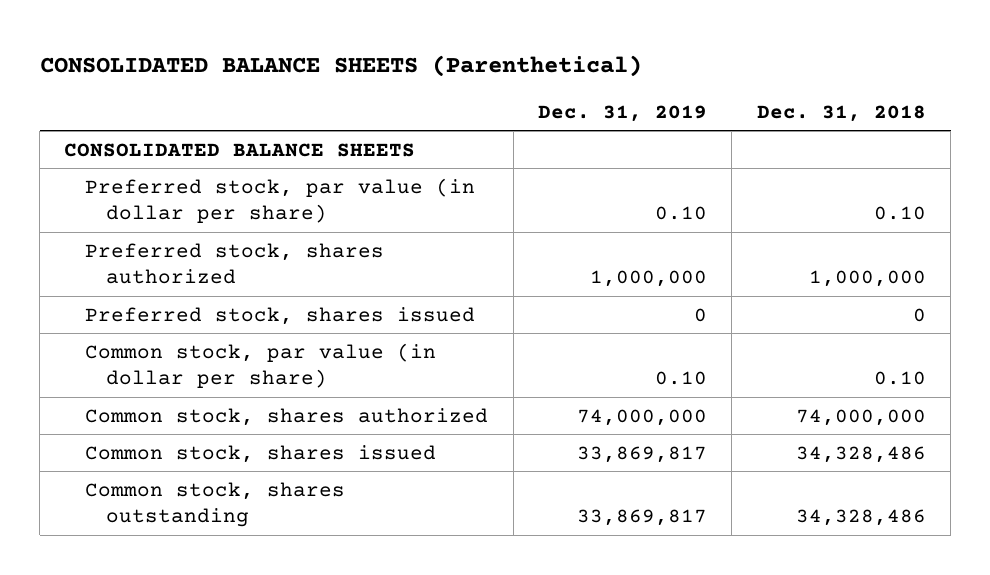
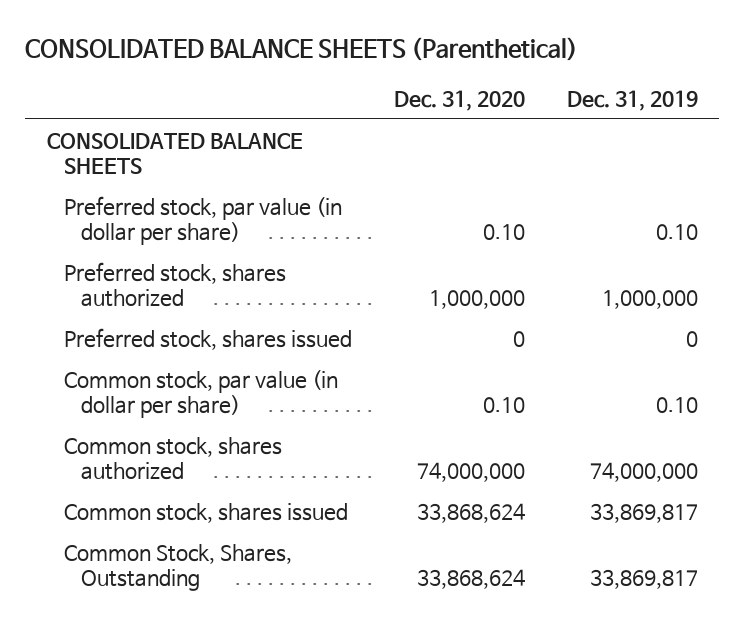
[756,104,926,122] Dec. 31, 2018 -> none
none -> [394,89,526,111] Dec. 31, 2020
[85,481,346,528] Common stock, shares outstanding -> [63,543,292,591] Common Stock, Shares, Outstanding

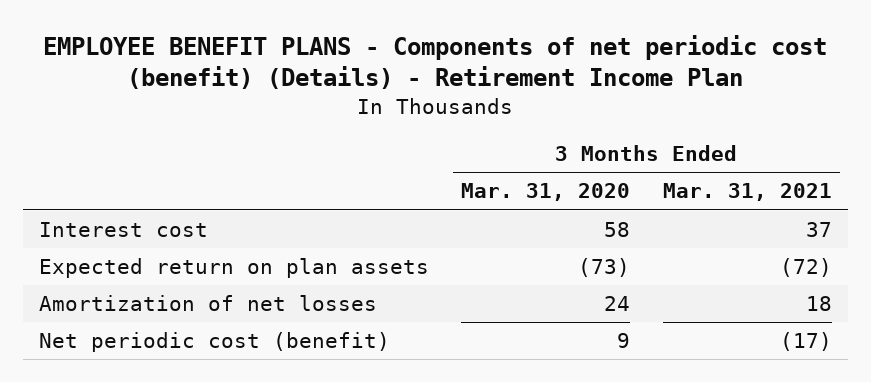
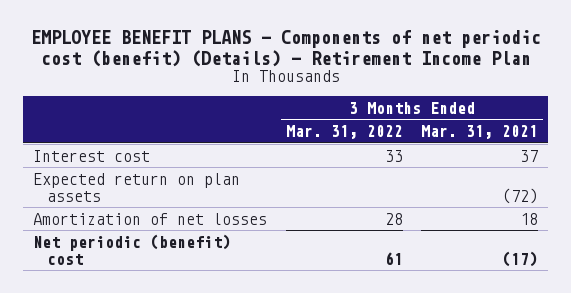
[461,183,631,202] Mar. 31, 2020 -> none
none -> [285,124,403,139] Mar. 31, 2022
[38,332,390,353] Net periodic cost (benefit) -> [32,233,231,265] Net periodic (benefit) cost

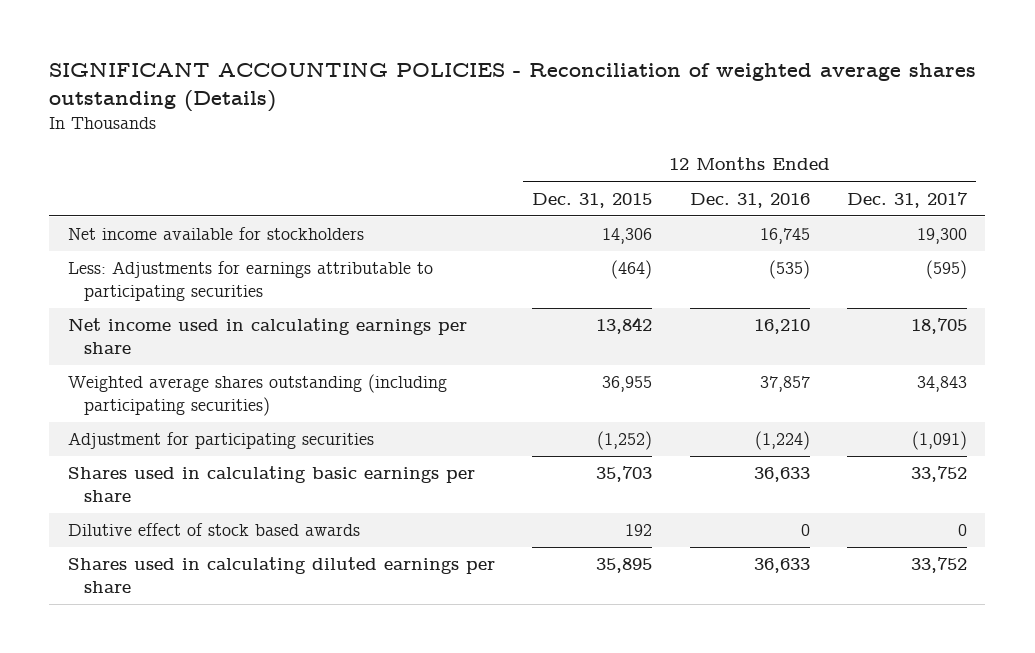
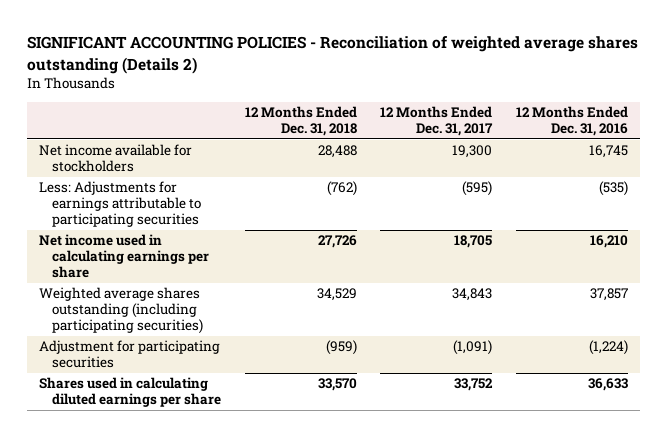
[49,62,977,113] SIGNIFICANT ACCOUNTING POLICIES - Reconciliation of weighted average shares outstanding (Details) -> [27,36,639,74] SIGNIFICANT ACCOUNTING POLICIES - Reconciliation of weighted average shares outstanding (Details 2)
[532,192,653,208] Dec. 31, 2015 -> none
none -> [244,106,357,137] 12 Months Ended Dec. 31, 2018
[68,466,476,503] Shares used in calculating basic earnings per share -> none
[68,523,361,537] Dilutive effect of stock based awards -> none

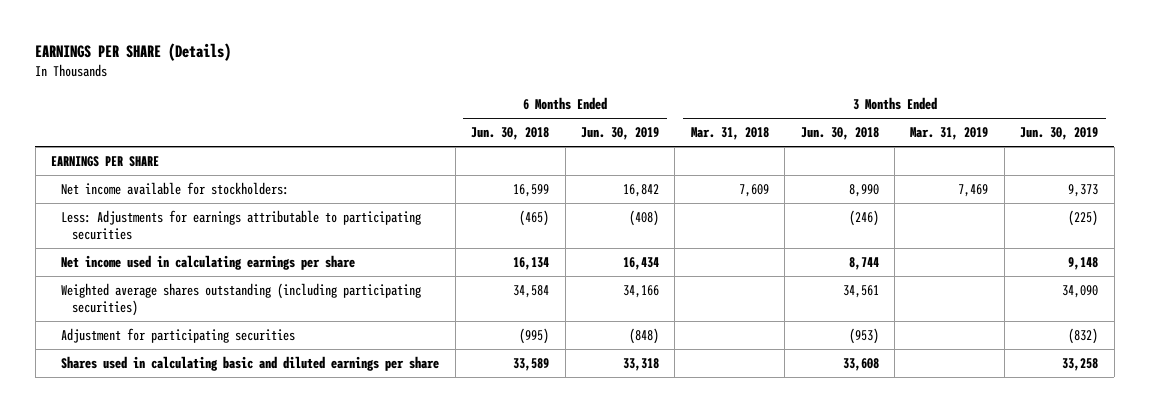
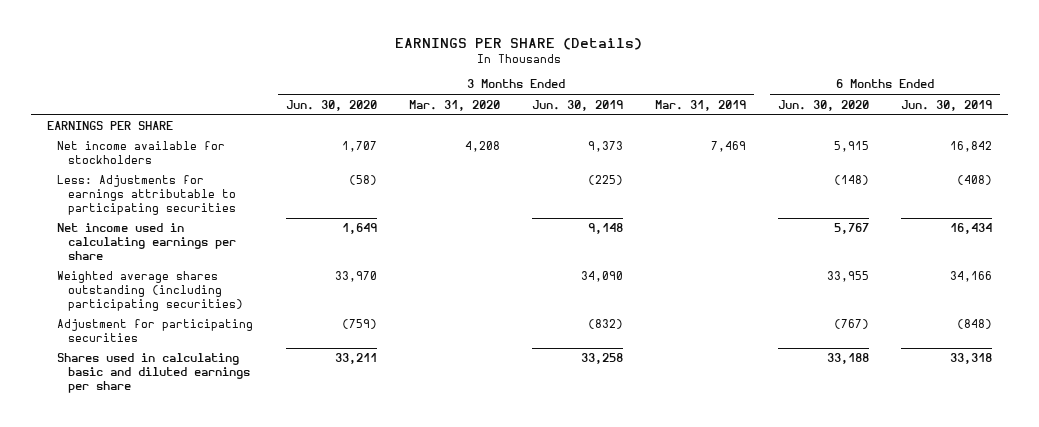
[471,127,550,141] Jun. 30, 2018 -> none
[690,127,769,141] Mar. 31, 2018 -> none
[800,127,879,141] Jun. 30, 2018 -> none
none -> [285,99,377,111] Jun. 30, 2020
none -> [408,99,500,111] Mar. 31, 2020
none -> [778,99,870,111] Jun. 30, 2020
[61,181,290,195] Net income available for stockholders: -> [57,141,226,165] Net income available for stockholders

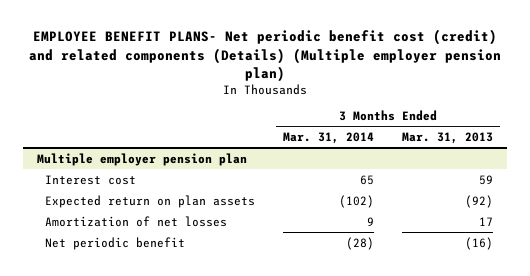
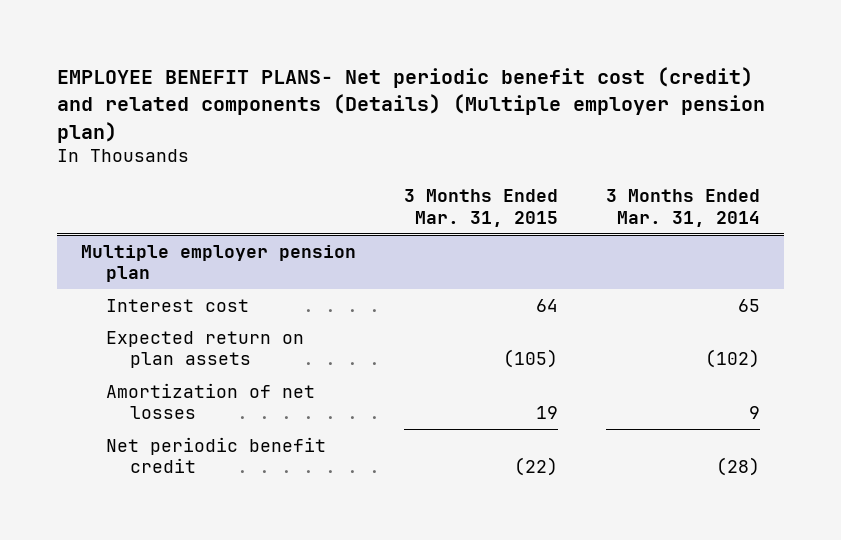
[401,131,493,144] Mar. 31, 2013 -> none
none -> [404,189,559,227] 3 Months Ended Mar. 31, 2015
[45,236,186,250] Net periodic benefit -> [105,436,326,474] Net periodic benefit credit

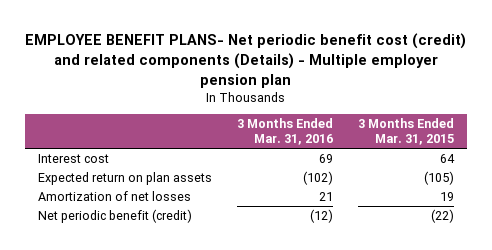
[57,67,766,143] EMPLOYEE BENEFIT PLANS- Net periodic benefit cost (credit) and related components (Details) (Multiple employer pension plan) -> [25,33,467,88] EMPLOYEE BENEFIT PLANS- Net periodic benefit cost (credit) and related components (Details) - Multiple employer pension plan
[605,189,760,227] 3 Months Ended Mar. 31, 2014 -> none
none -> [237,118,334,146] 3 Months Ended Mar. 31, 2016
[81,244,357,283] Multiple employer pension plan -> none
[105,436,326,474] Net periodic benefit credit -> [37,208,192,223] Net periodic benefit (credit)

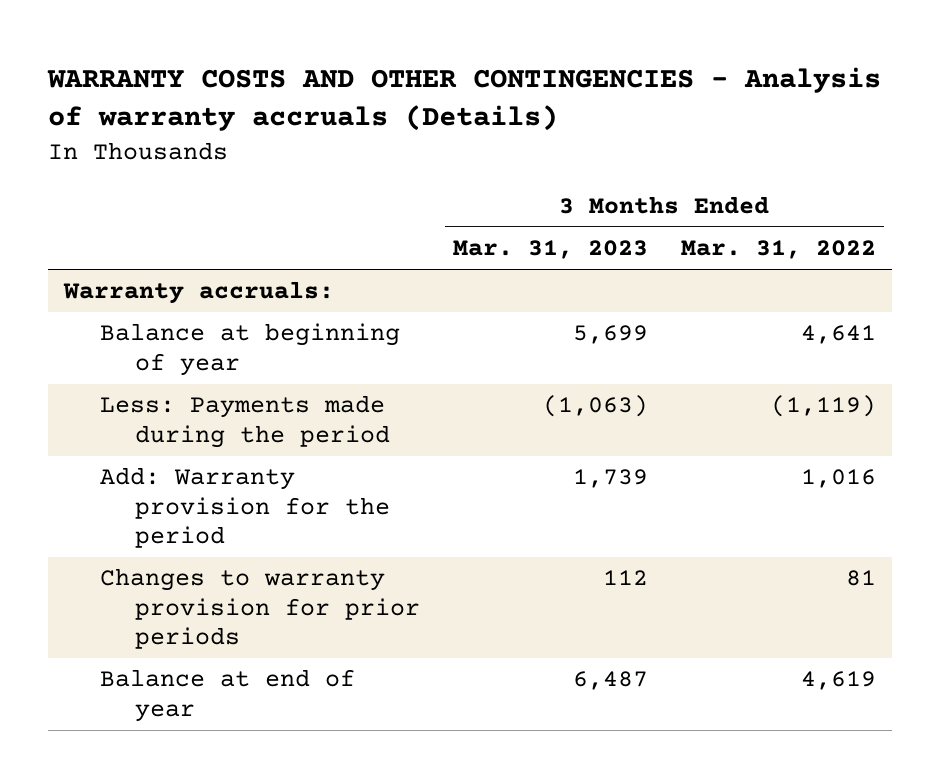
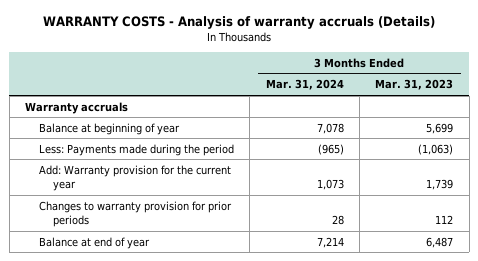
[46,66,881,132] WARRANTY COSTS AND OTHER CONTINGENCIES - Analysis of warranty accruals (Details) -> [43,16,436,30] WARRANTY COSTS - Analysis of warranty accruals (Details)
[680,240,876,260] Mar. 31, 2022 -> none
none -> [265,79,344,91] Mar. 31, 2024
[63,281,335,305] Warranty accruals: -> [25,101,129,114] Warranty accruals
[99,467,390,548] Add: Warranty provision for the period -> [39,164,232,191] Add: Warranty provision for the current year

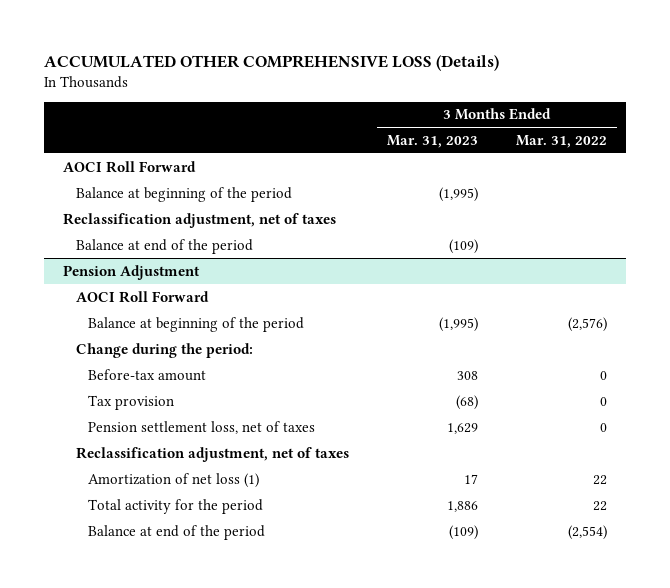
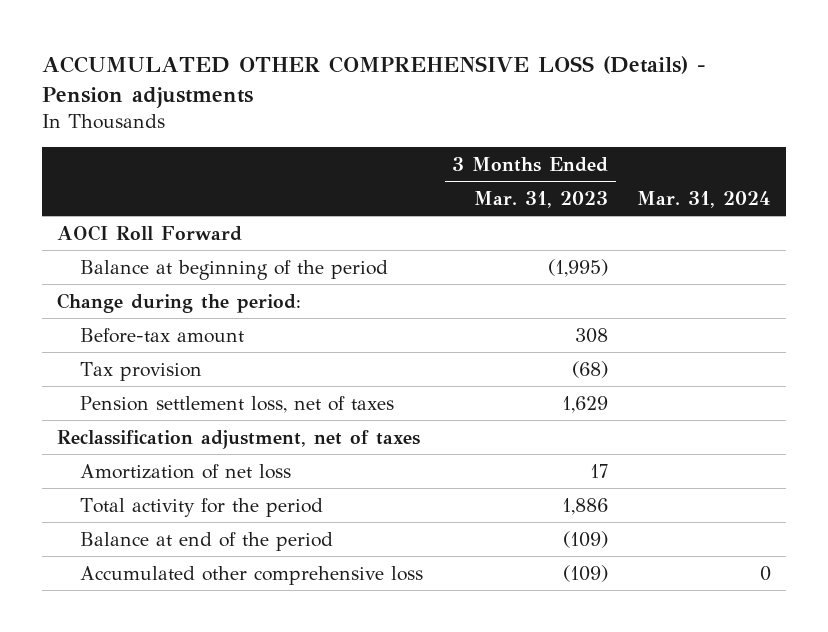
[43,54,499,71] ACCUMULATED OTHER COMPREHENSIVE LOSS (Details) -> [42,56,707,109] ACCUMULATED OTHER COMPREHENSIVE LOSS (Details) - Pension adjustments
[516,134,608,148] Mar. 31, 2022 -> none
none -> [637,190,772,208] Mar. 31, 2024
[62,212,336,228] Reclassification adjustment, net of taxes -> none
[75,238,253,254] Balance at end of the period -> none
[62,264,200,280] Pension Adjustment -> none
[75,290,209,303] AOCI Roll Forward -> none
[88,316,305,332] Balance at beginning of the period -> none
[88,472,260,488] Amortization of net loss (1) -> [80,463,292,479] Amortization of net loss
none -> [80,565,424,585] Accumulated other comprehensive loss

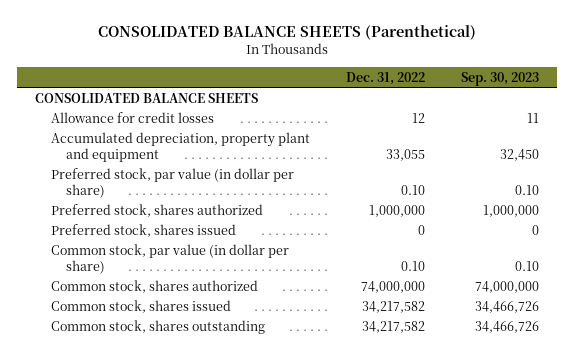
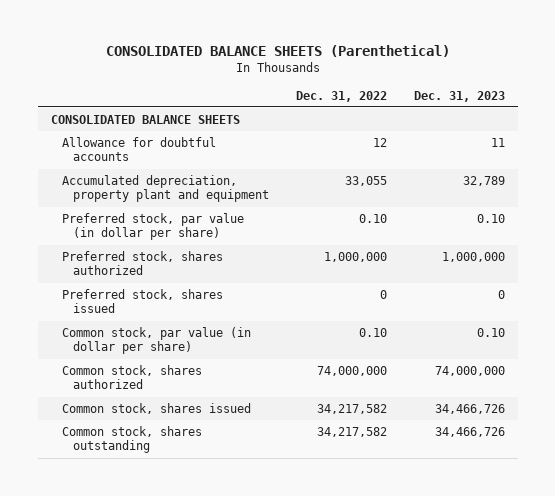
[461,71,540,86] Sep. 30, 2023 -> none
none -> [413,90,505,102] Dec. 31, 2023
[50,111,214,123] Allowance for credit losses -> none
none -> [62,136,217,162] Allowance for doubtful accounts

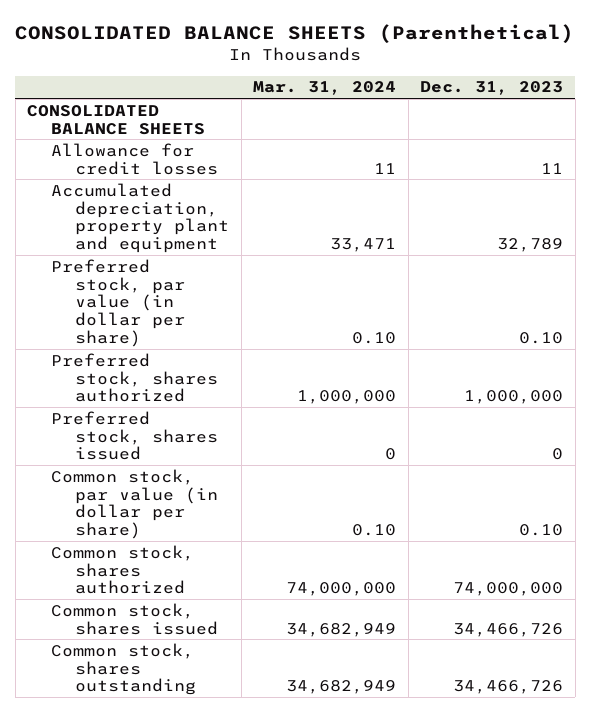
[296,90,388,102] Dec. 31, 2022 -> none
none -> [253,81,397,96] Mar. 31, 2024
[62,136,217,162] Allowance for doubtful accounts -> none
none -> [51,142,219,175] Allowance for credit losses

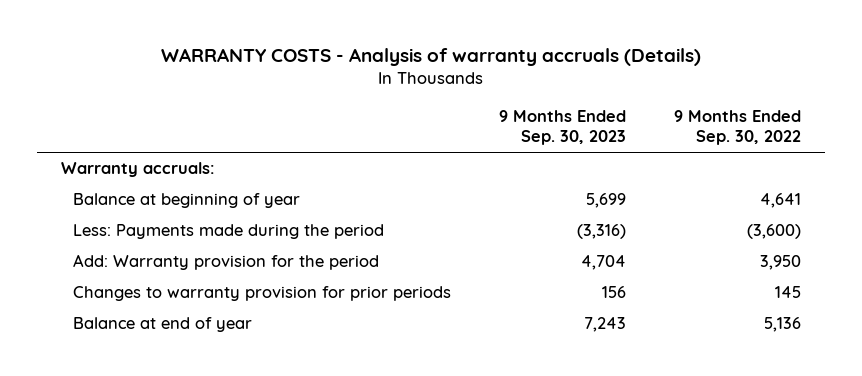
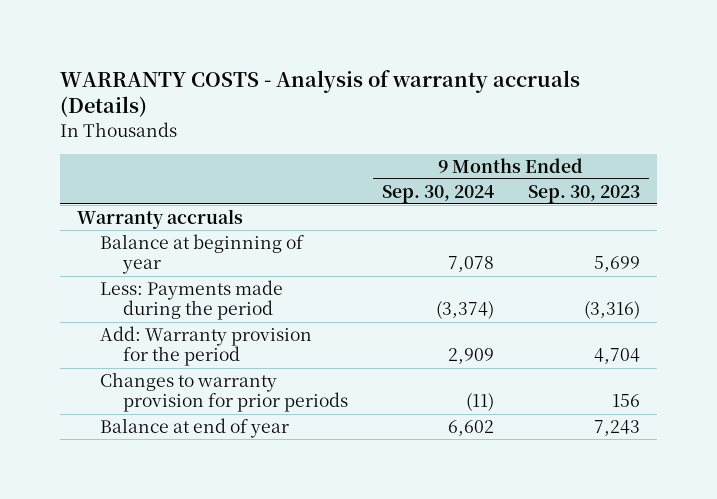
[674,110,802,146] 9 Months Ended Sep. 30, 2022 -> none
none -> [381,184,494,203] Sep. 30, 2024
[60,162,215,178] Warranty accruals: -> [76,208,243,229] Warranty accruals

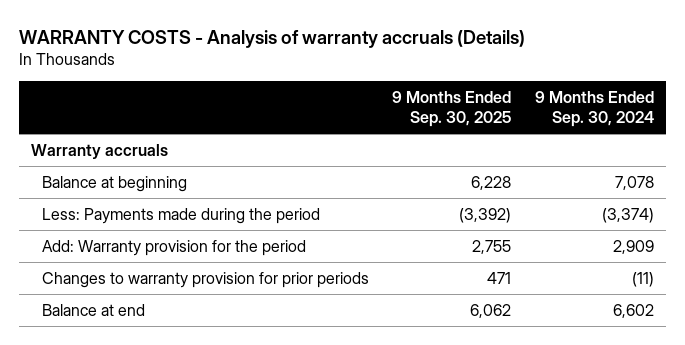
[528,184,641,203] Sep. 30, 2023 -> none
none -> [392,90,512,127] 9 Months Ended Sep. 30, 2025
[99,233,304,275] Balance at beginning of year -> [41,175,187,192] Balance at beginning
[99,417,289,438] Balance at end of year -> [41,303,145,316] Balance at end

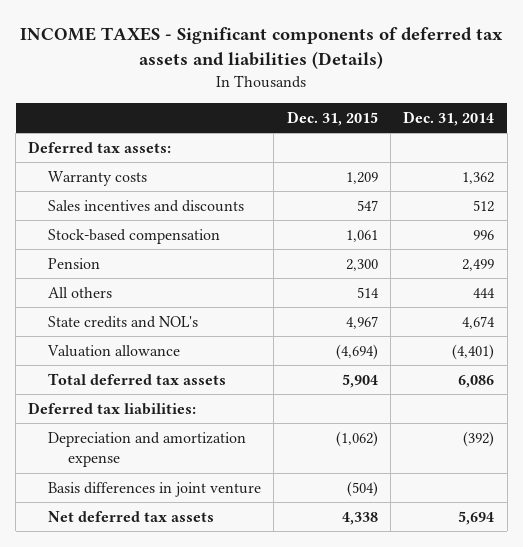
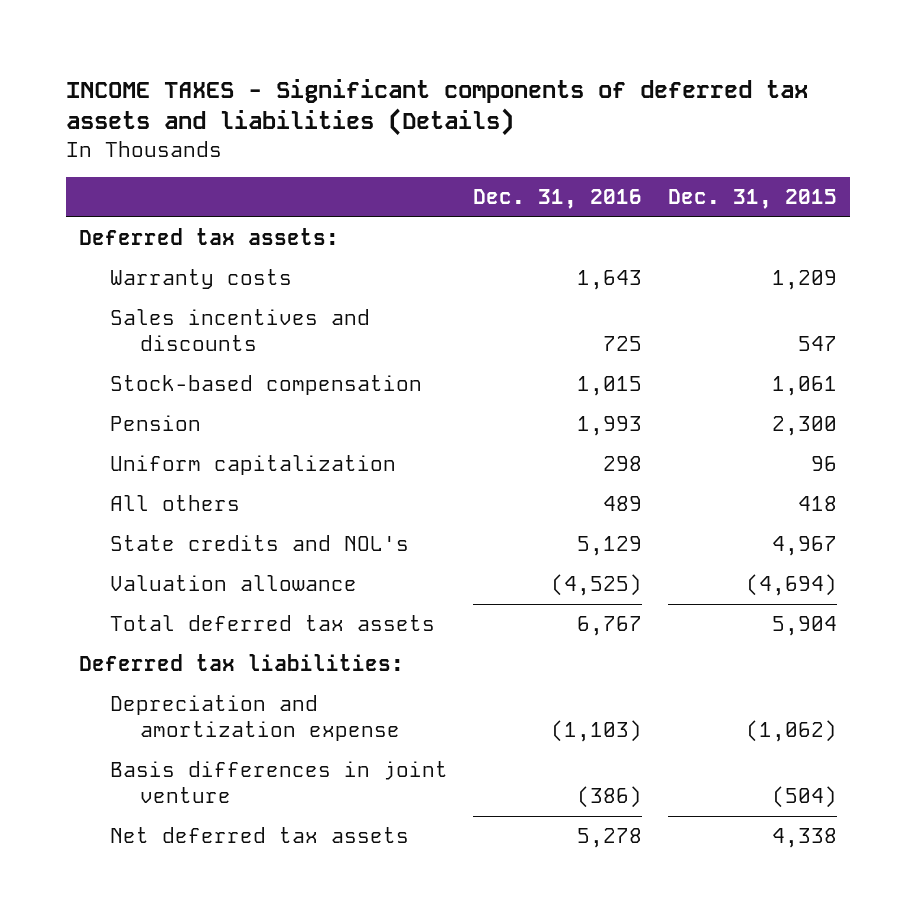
[403,110,495,126] Dec. 31, 2014 -> none
none -> [473,189,643,210] Dec. 31, 2016
none -> [109,455,396,476] Uniform capitalization
[356,286,379,298] 514 -> [798,496,838,512] 418

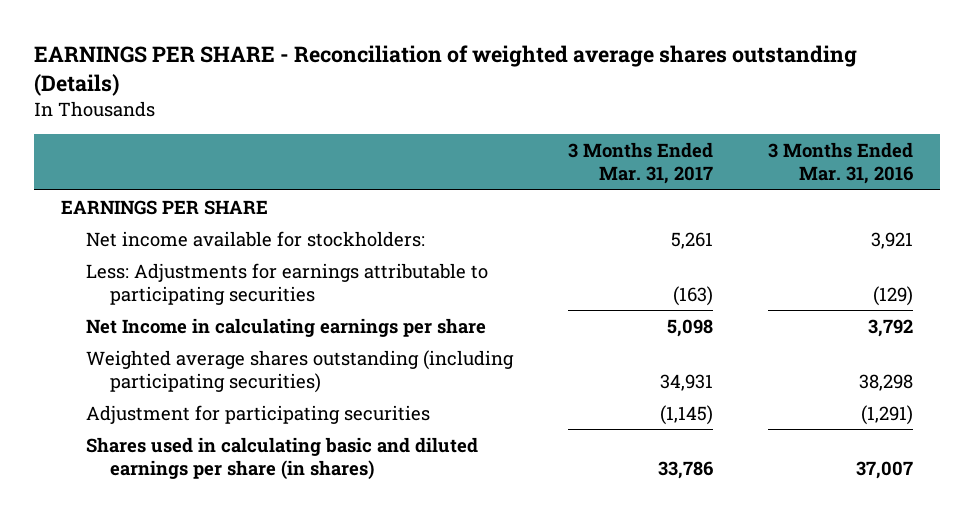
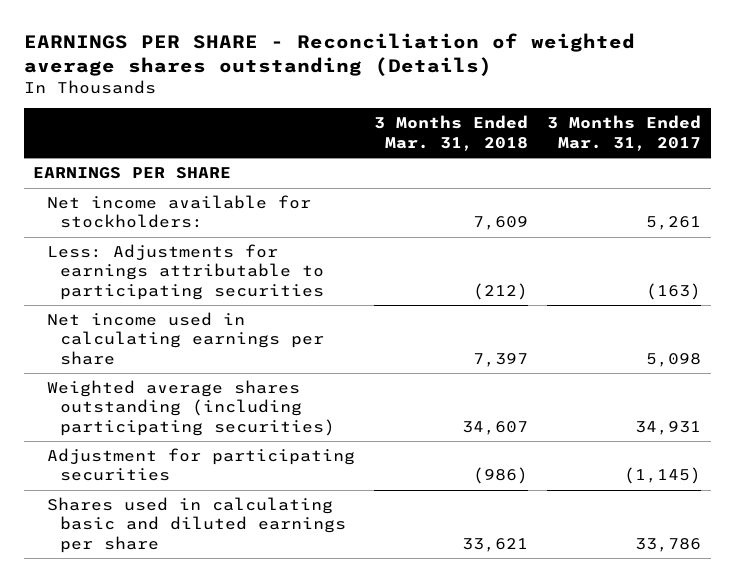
[767,142,913,185] 3 Months Ended Mar. 31, 2016 -> none
none -> [374,115,529,151] 3 Months Ended Mar. 31, 2018
[85,317,486,337] Net Income in calculating earnings per share -> [46,312,325,365] Net income used in calculating earnings per share
[85,436,478,480] Shares used in calculating basic and diluted earnings per share (in shares) -> [46,497,347,553] Shares used in calculating basic and diluted earnings per share

